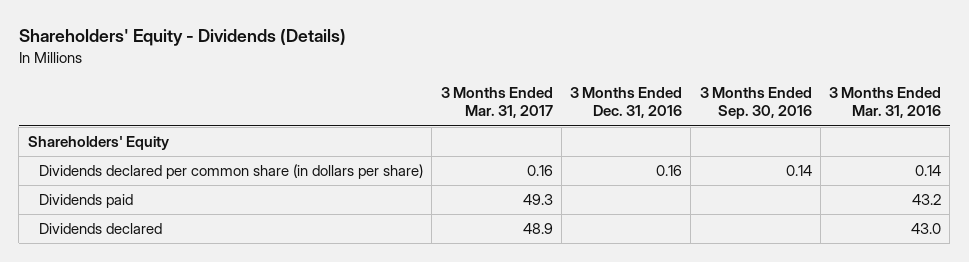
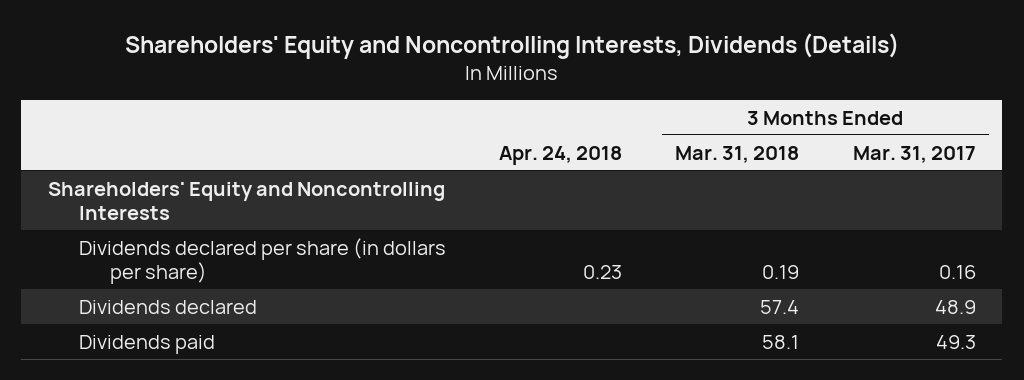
[18,29,346,47] Shareholders' Equity - Dividends (Details) -> [124,32,899,59] Shareholders' Equity and Noncontrolling Interests, Dividends (Details)
[570,87,683,119] 3 Months Ended Dec. 31, 2016 -> none
[699,87,812,120] 3 Months Ended Sep. 30, 2016 -> none
[829,87,942,119] 3 Months Ended Mar. 31, 2016 -> none
none -> [499,145,623,165] Apr. 24, 2018
none -> [675,145,800,163] Mar. 31, 2018
[27,136,169,151] Shareholders' Equity -> none
none -> [47,181,445,221] Shareholders' Equity and Noncontrolling Interests
[39,164,424,180] Dividends declared per common share (in dollars per share) -> [78,237,446,285] Dividends declared per share (in dollars per share)
[39,194,134,209] Dividends paid -> [78,334,215,354] Dividends paid

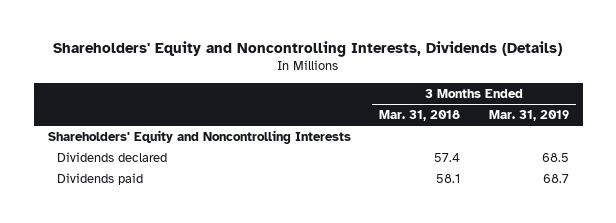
[499,145,623,165] Apr. 24, 2018 -> none
[852,145,976,163] Mar. 31, 2017 -> none
none -> [488,110,569,122] Mar. 31, 2019
[78,237,446,285] Dividends declared per share (in dollars per share) -> none

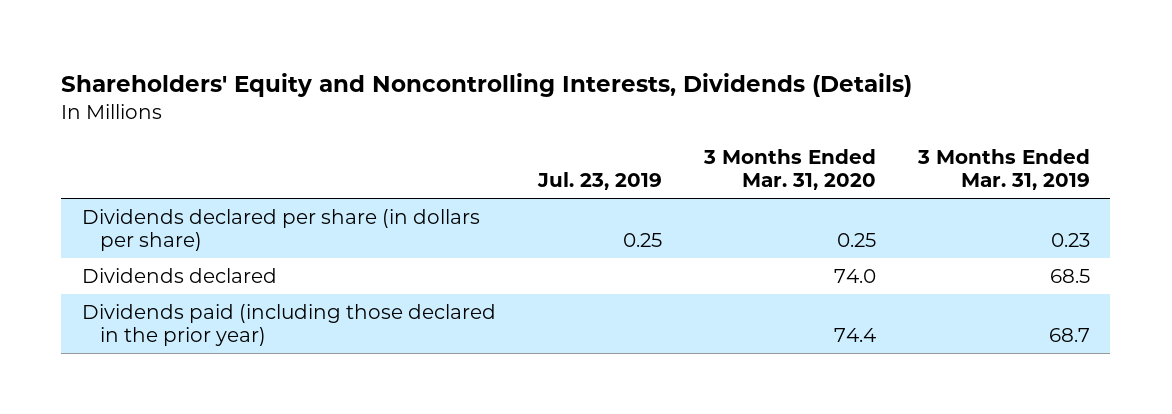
[379,110,461,122] Mar. 31, 2018 -> none
none -> [536,171,662,190] Jul. 23, 2019
none -> [702,148,876,190] 3 Months Ended Mar. 31, 2020
[47,129,351,144] Shareholders' Equity and Noncontrolling Interests -> none
none -> [82,209,481,252] Dividends declared per share (in dollars per share)
[56,172,143,185] Dividends paid -> [82,304,497,347] Dividends paid (including those declared in the prior year)

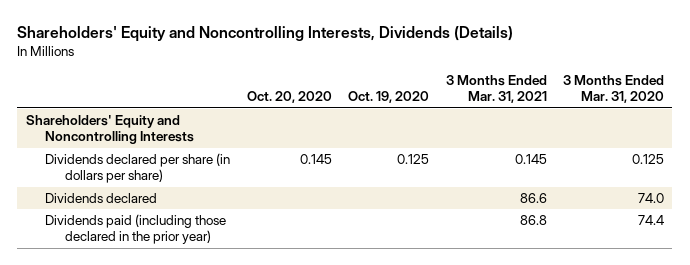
[536,171,662,190] Jul. 23, 2019 -> none
[916,148,1090,190] 3 Months Ended Mar. 31, 2019 -> none
none -> [246,91,332,104] Oct. 20, 2020
none -> [348,91,430,104] Oct. 19, 2020
none -> [445,75,547,104] 3 Months Ended Mar. 31, 2021
none -> [25,115,195,145] Shareholders' Equity and Noncontrolling Interests
[836,233,876,248] 0.25 -> [631,154,664,165] 0.125

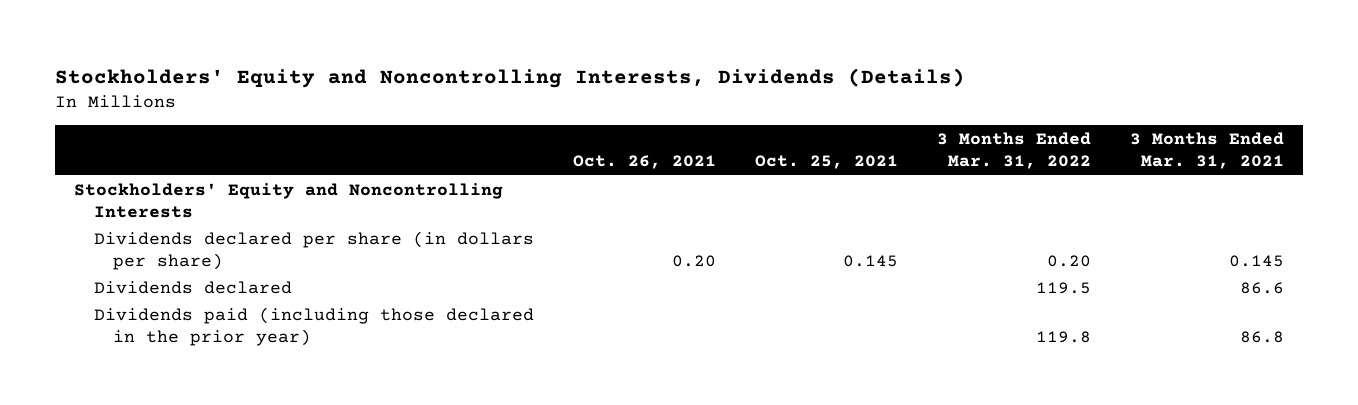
[17,25,514,42] Shareholders' Equity and Noncontrolling Interests, Dividends (Details) -> [54,67,965,88] Stockholders' Equity and Noncontrolling Interests, Dividends (Details)
[246,91,332,104] Oct. 20, 2020 -> none
[348,91,430,104] Oct. 19, 2020 -> none
[562,75,664,104] 3 Months Ended Mar. 31, 2020 -> none
none -> [572,155,716,170] Oct. 26, 2021
none -> [754,155,898,170] Oct. 25, 2021
none -> [936,132,1091,170] 3 Months Ended Mar. 31, 2022
[25,115,195,145] Shareholders' Equity and Noncontrolling Interests -> [74,182,504,218] Stockholders' Equity and Noncontrolling Interests

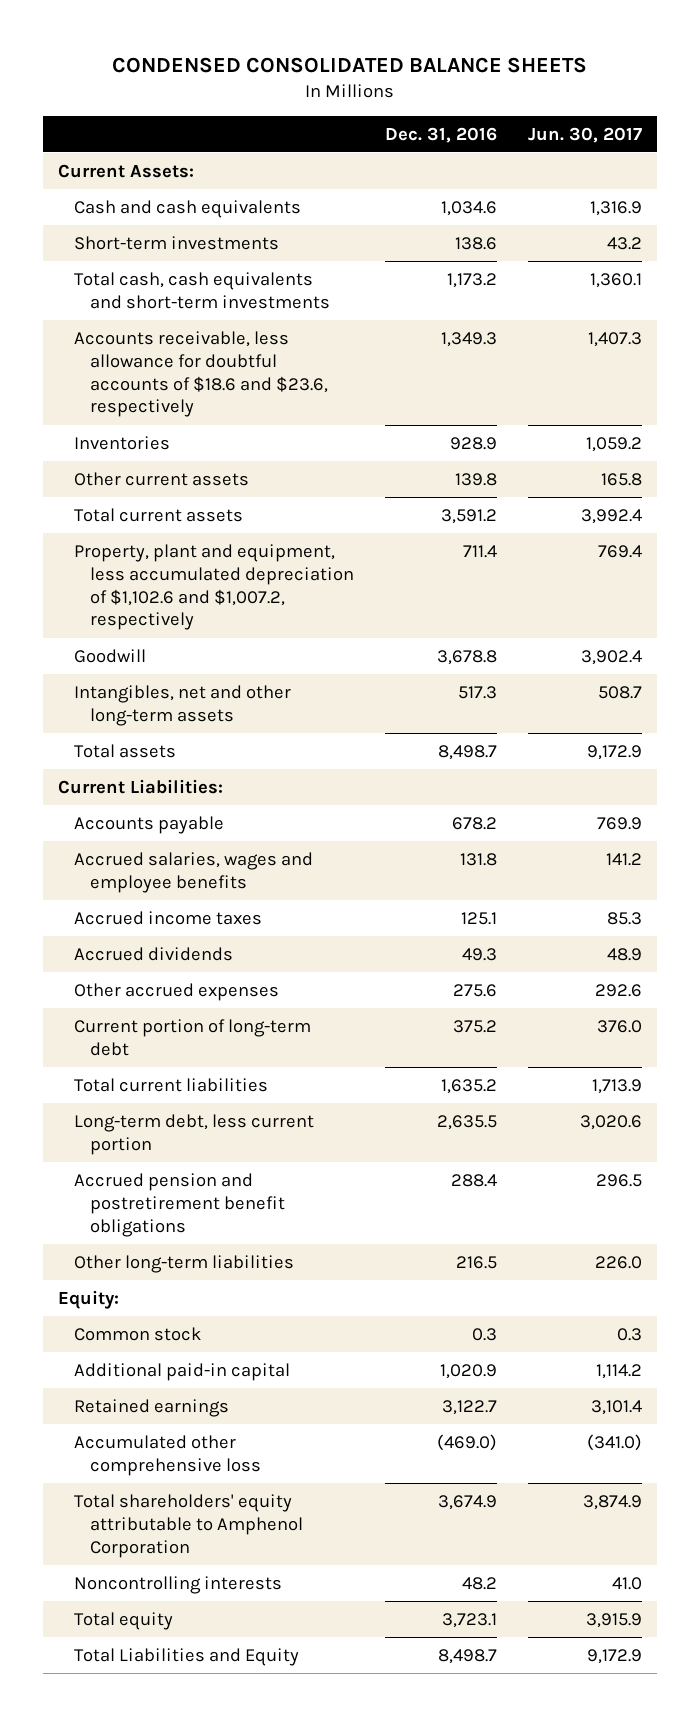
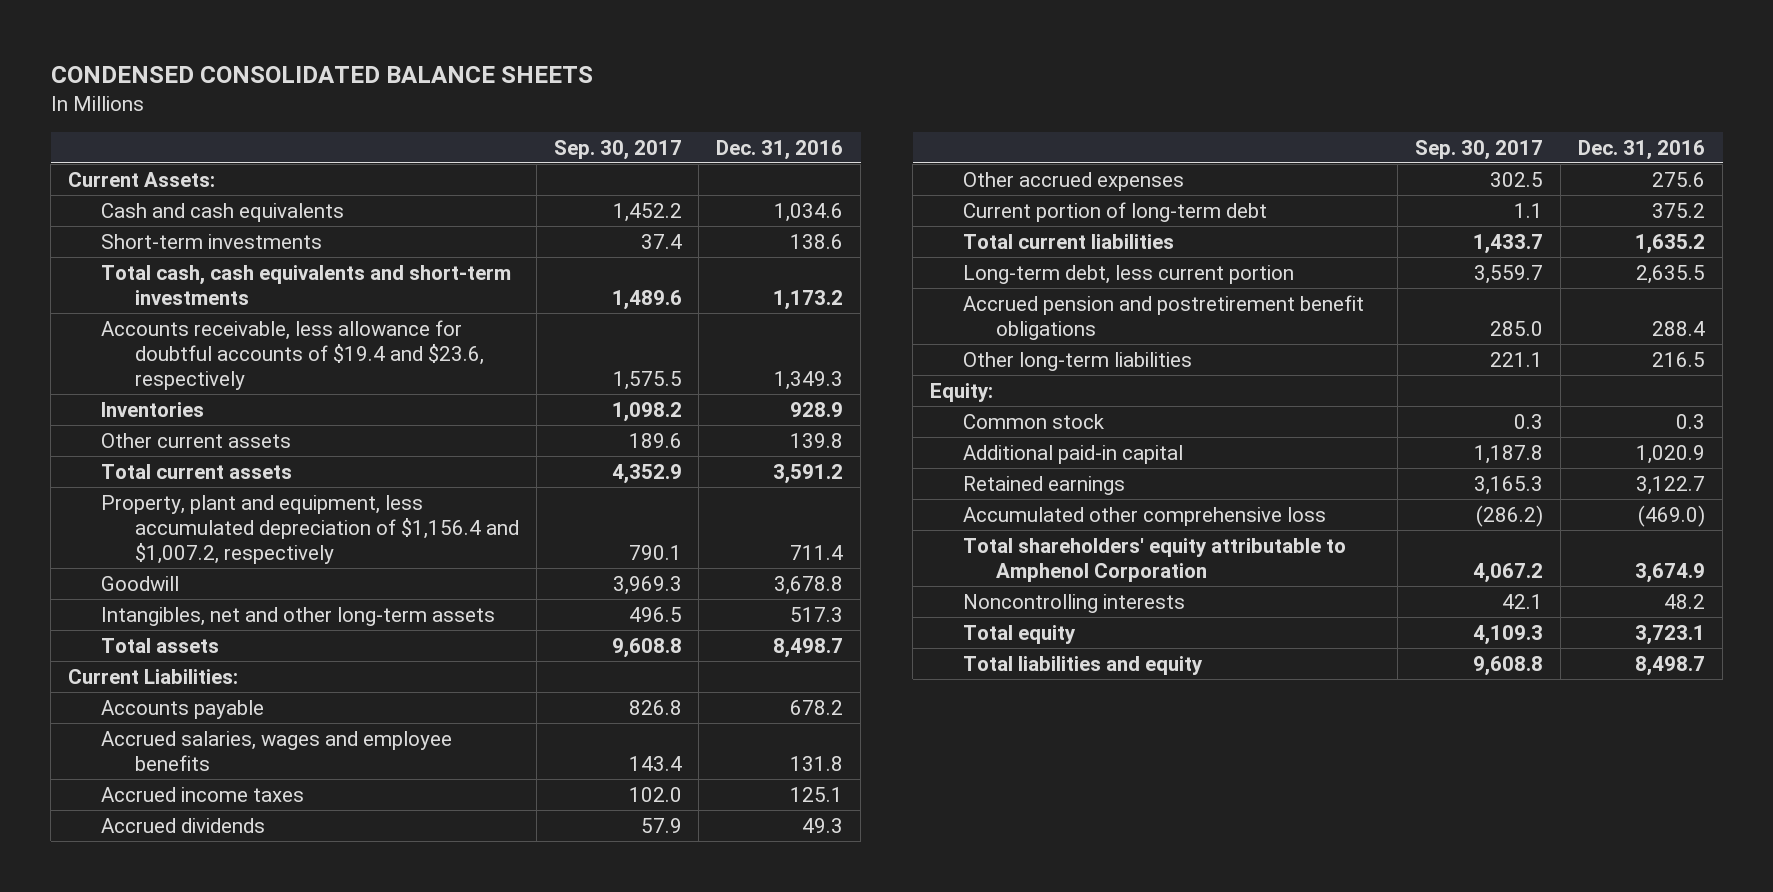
[527,126,642,143] Jun. 30, 2017 -> none
none -> [553,139,682,160] Sep. 30, 2017
[74,330,328,418] Accounts receivable, less allowance for doubtful accounts of $18.6 and $23.6, respectively -> [101,319,484,391] Accounts receivable, less allowance for doubtful accounts of $19.4 and $23.6, respectively
[74,543,354,631] Property, plant and equipment, less accumulated depreciation of $1,102.6 and $1,007.2, respectively -> [101,494,519,565] Property, plant and equipment, less accumulated depreciation of $1,156.4 and $1,007.2, respectively
[74,1647,300,1666] Total Liabilities and Equity -> [963,655,1204,675] Total liabilities and equity

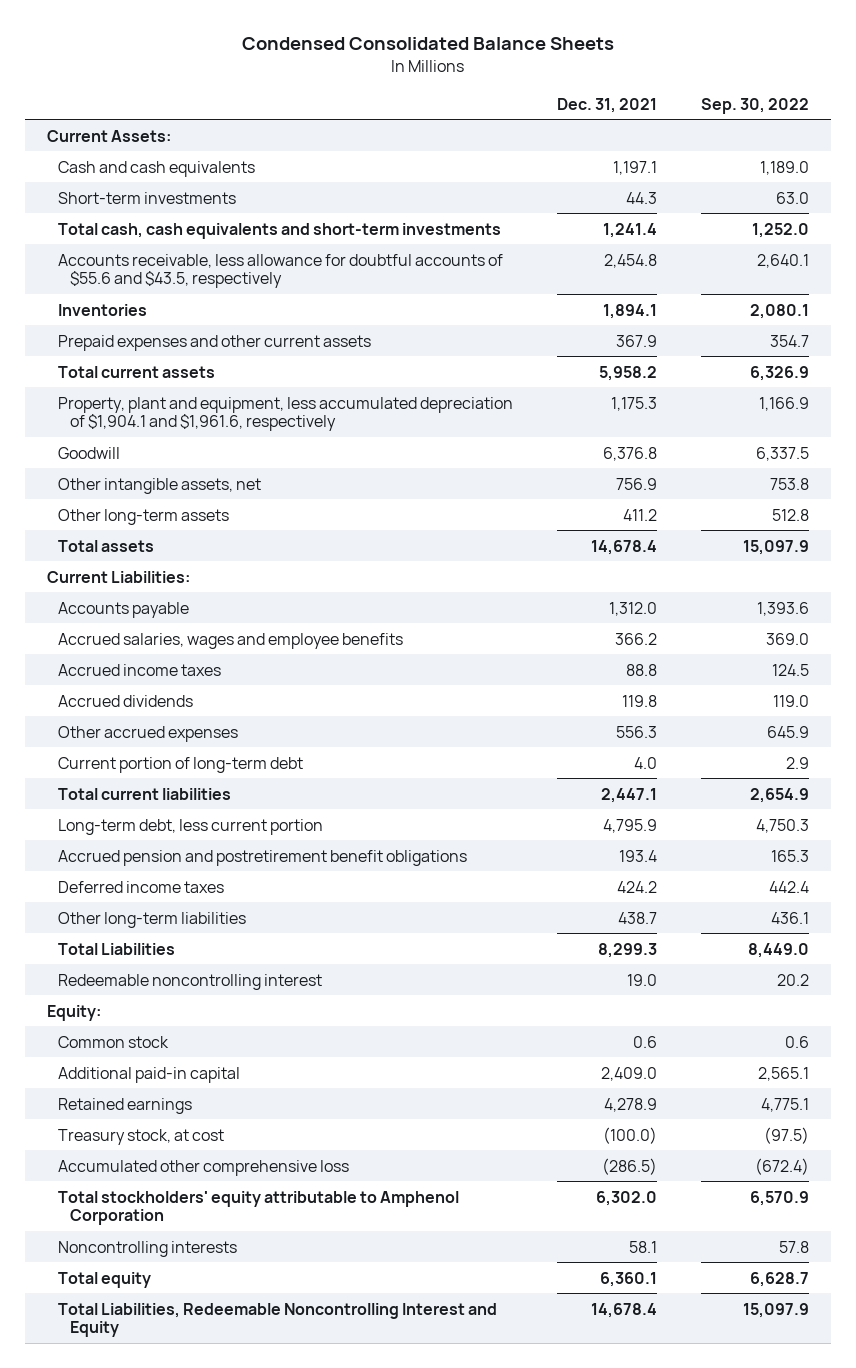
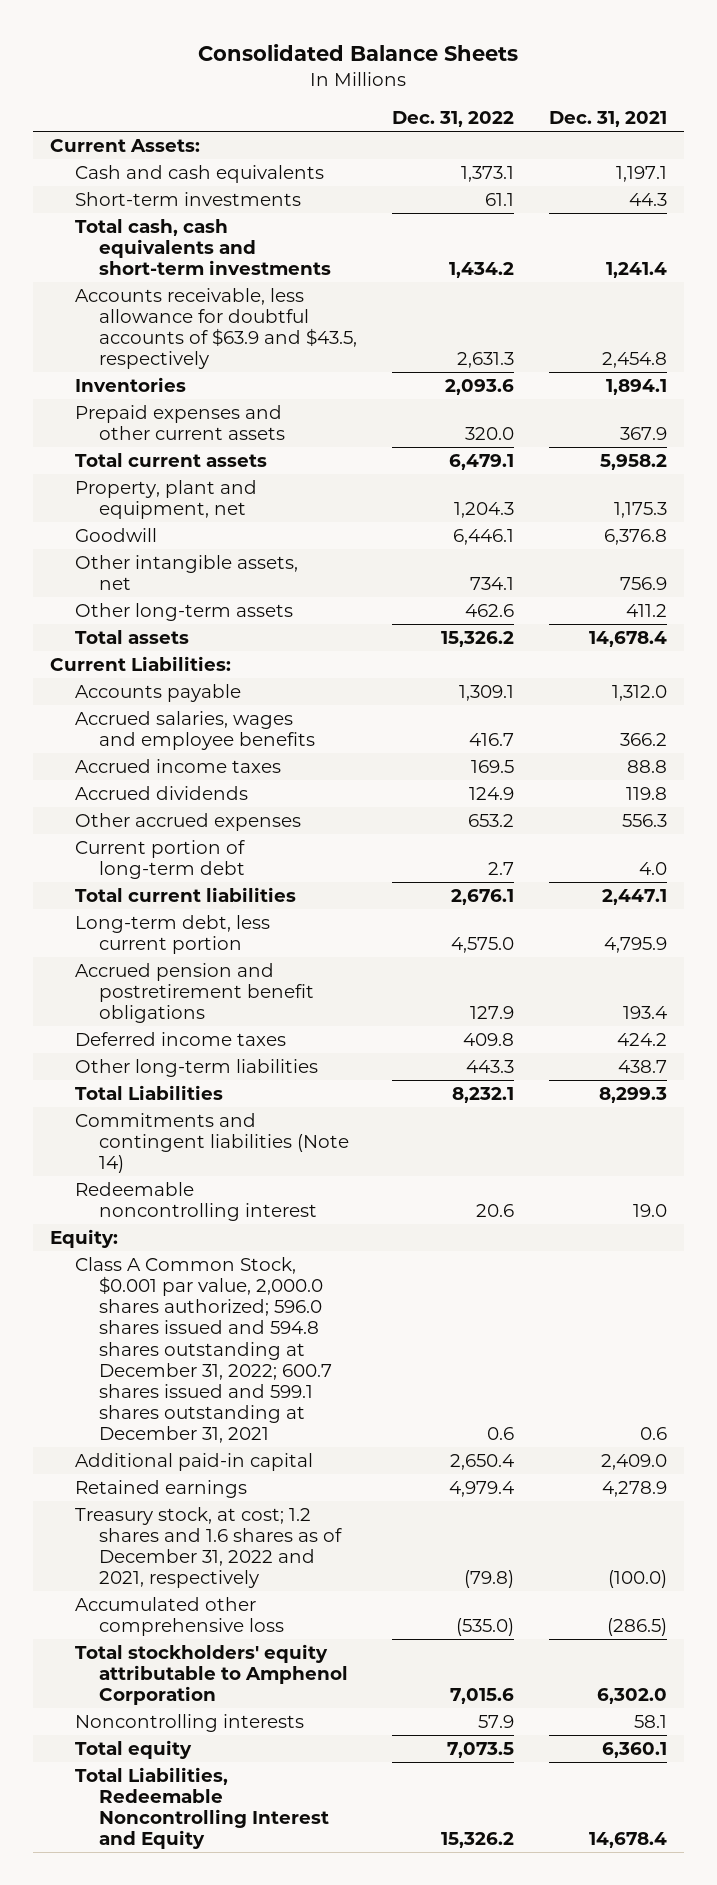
[241,37,614,51] Condensed Consolidated Balance Sheets -> [198,43,519,61] Consolidated Balance Sheets
[700,97,809,114] Sep. 30, 2022 -> none
none -> [391,110,514,127] Dec. 31, 2022
[58,253,504,289] Accounts receivable, less allowance for doubtful accounts of $55.6 and $43.5, respectively -> [74,287,358,370] Accounts receivable, less allowance for doubtful accounts of $63.9 and $43.5, respectively
[58,396,514,432] Property, plant and equipment, less accumulated depreciation of $1,904.1 and $1,961.6, respectively -> [74,479,257,520] Property, plant and equipment, net
none -> [74,1112,350,1174] Commitments and contingent liabilities (Note 14)
[58,1035,170,1048] Common stock -> [74,1256,333,1444] Class A Common Stock, $0.001 par value, 2,000.0 shares authorized; 596.0 shares issued and 594.8 shares outstanding at December 31, 2022; 600.7 shares issued and 599.1 shares outstanding at December 31, 2021
[58,1128,225,1145] Treasury stock, at cost -> [74,1506,343,1589] Treasury stock, at cost; 1.2 shares and 1.6 shares as of December 31, 2022 and 2021, respectively

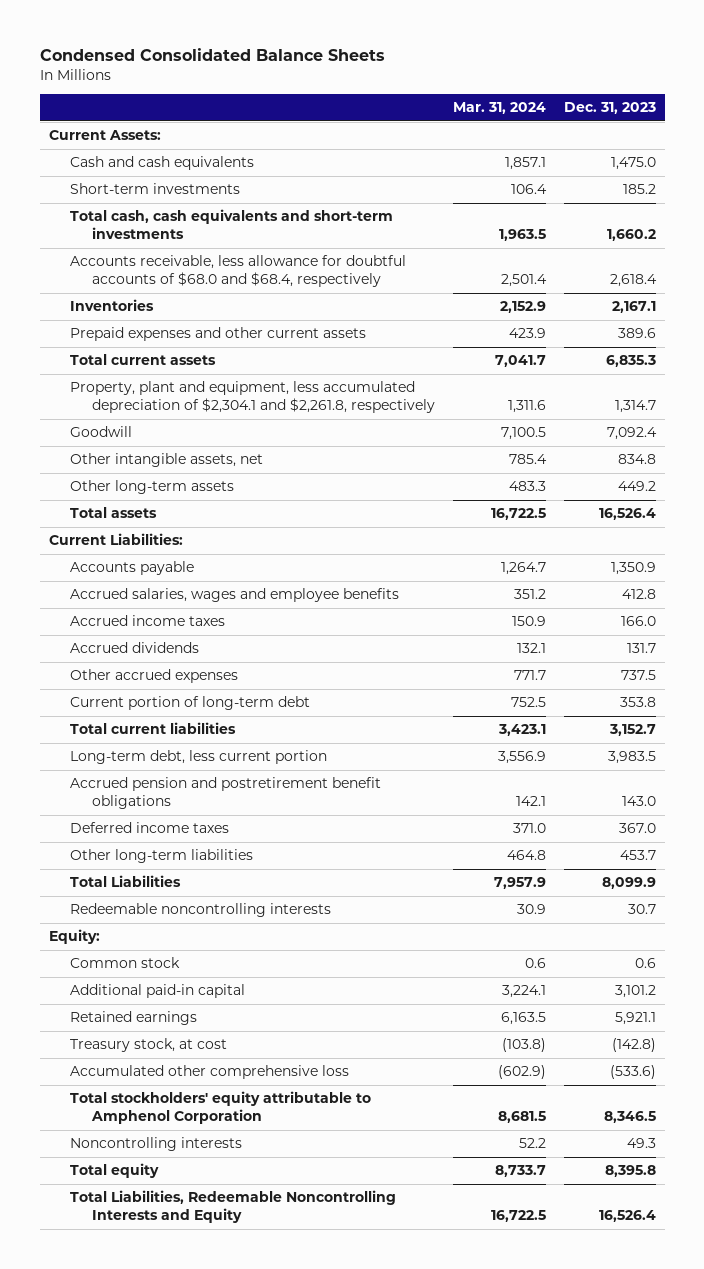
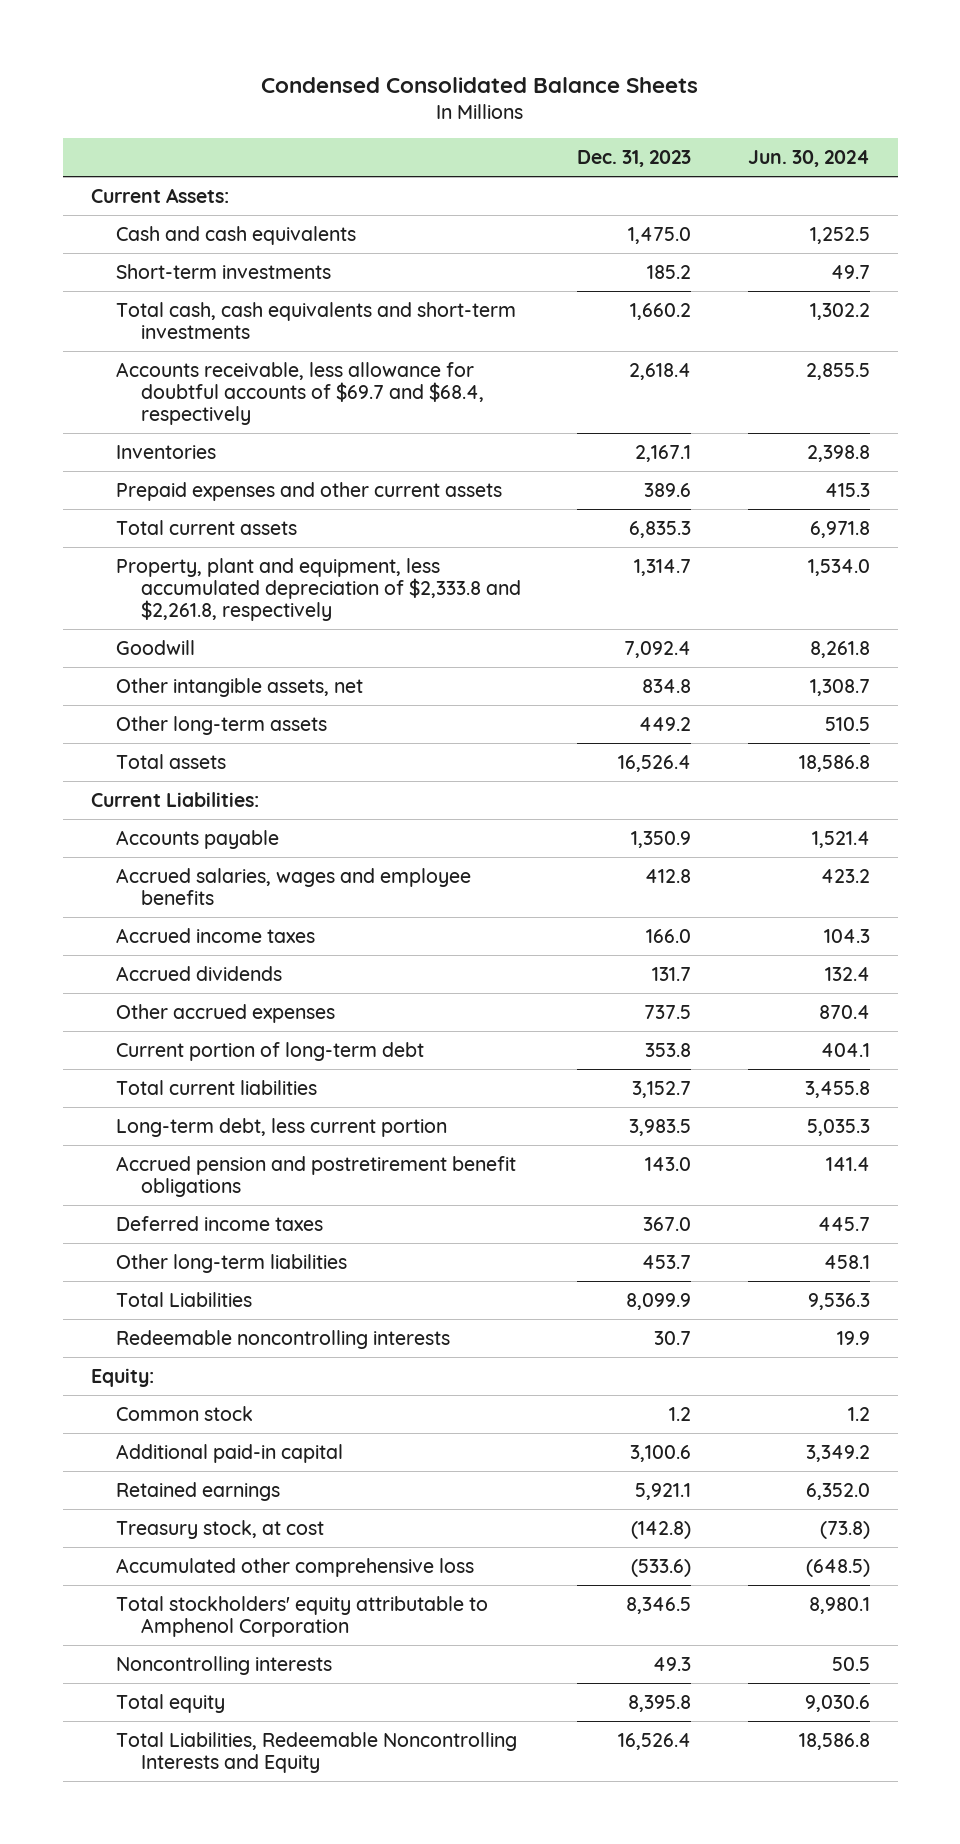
[453,102,547,115] Mar. 31, 2024 -> none
none -> [747,150,870,168] Jun. 30, 2024
[70,255,407,288] Accounts receivable, less allowance for doubtful accounts of $68.0 and $68.4, respectively -> [115,361,485,426] Accounts receivable, less allowance for doubtful accounts of $69.7 and $68.4, respectively
[70,381,436,414] Property, plant and equipment, less accumulated depreciation of $2,304.1 and $2,261.8, respectively -> [115,557,522,622] Property, plant and equipment, less accumulated depreciation of $2,333.8 and $2,261.8, respectively
[634,958,656,969] 0.6 -> [669,1406,692,1421] 1.2
[614,985,656,999] 3,101.2 -> [630,1444,692,1462] 3,100.6

